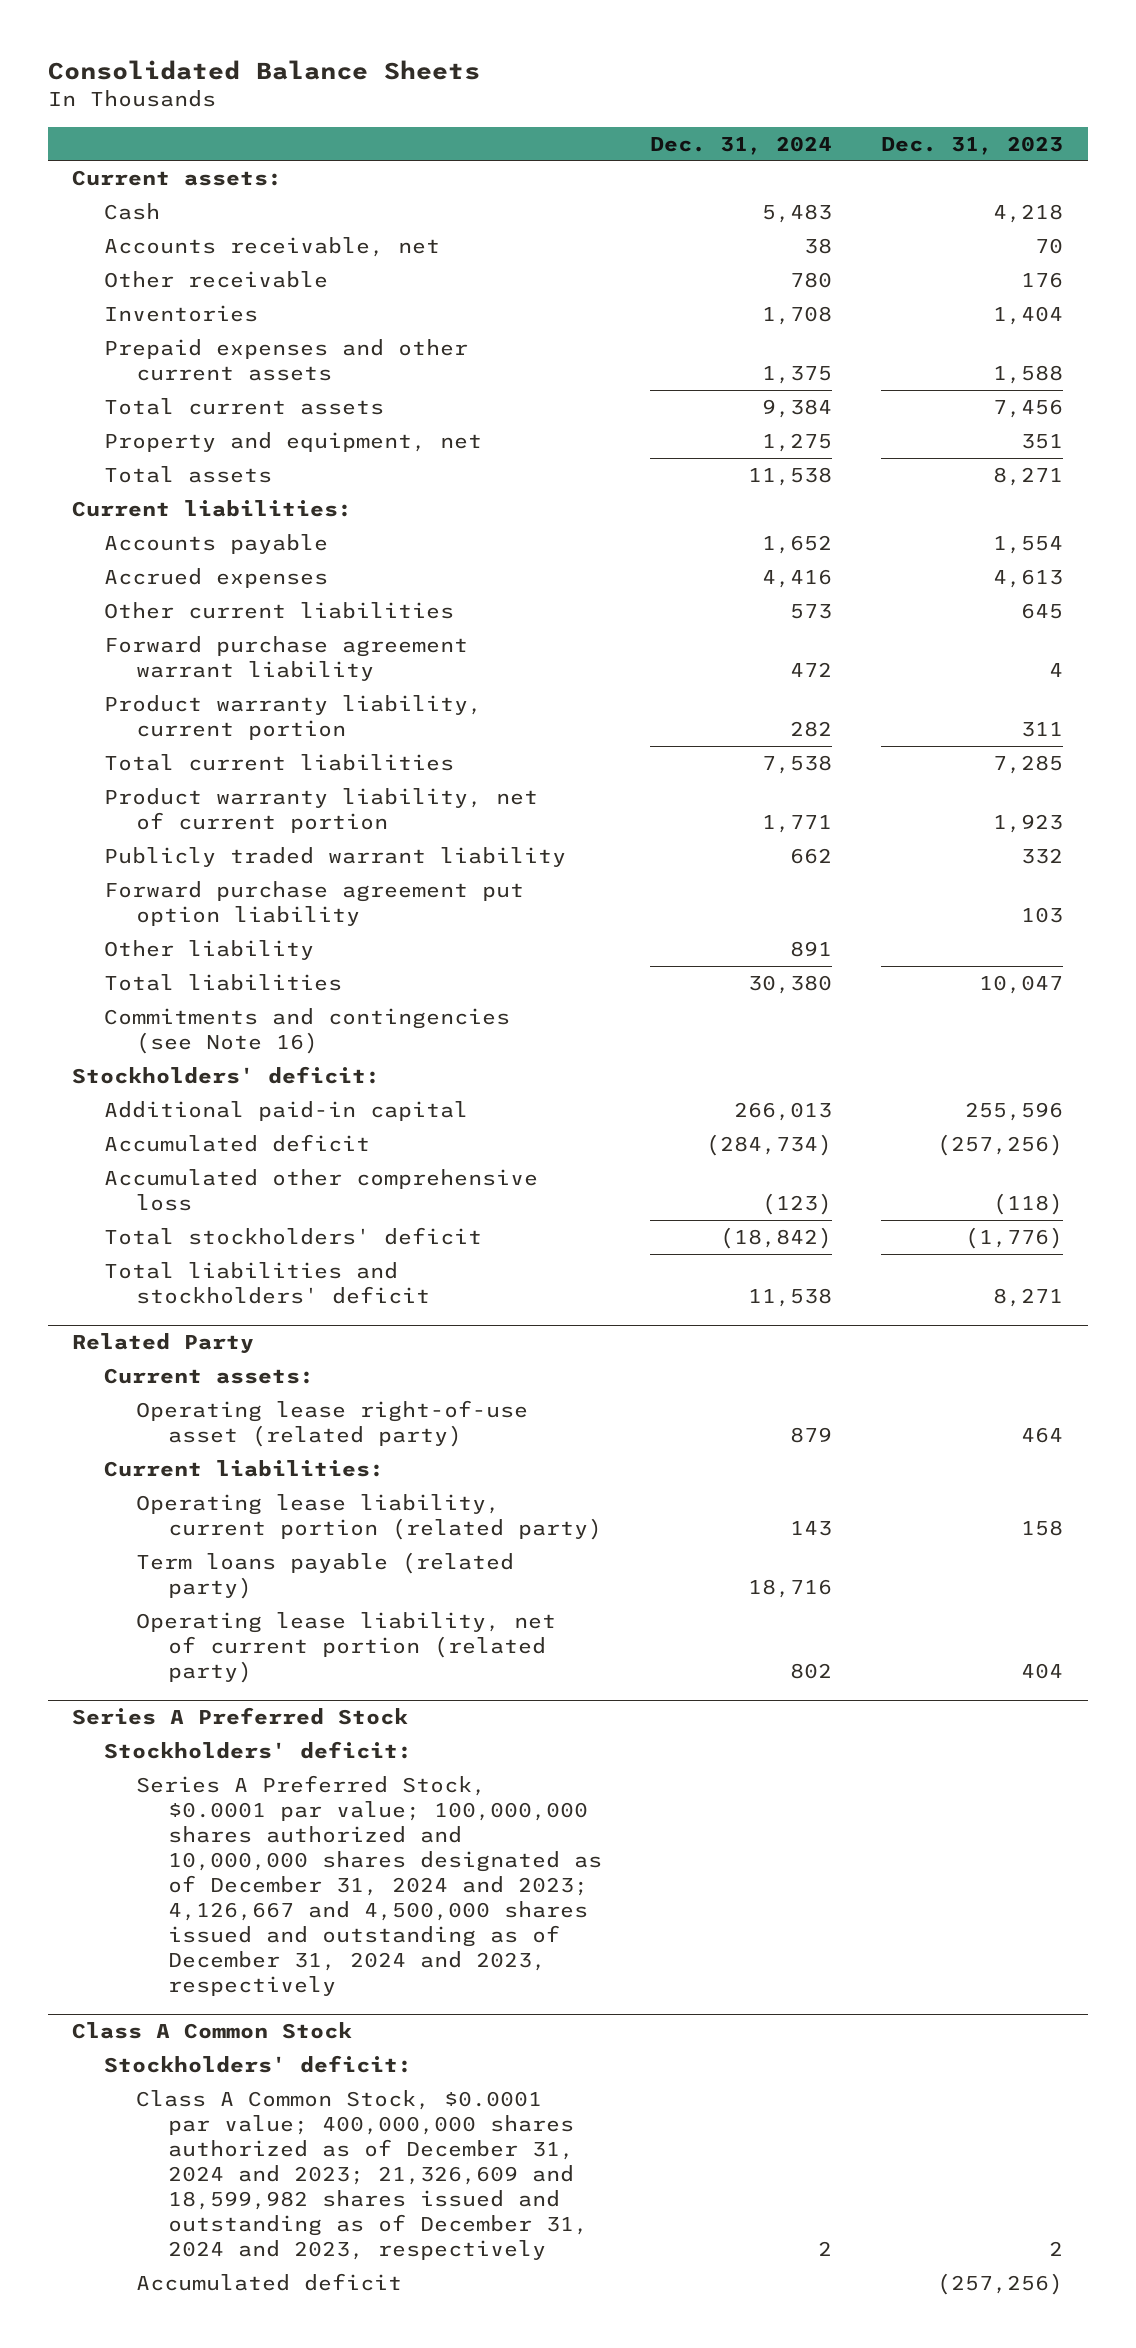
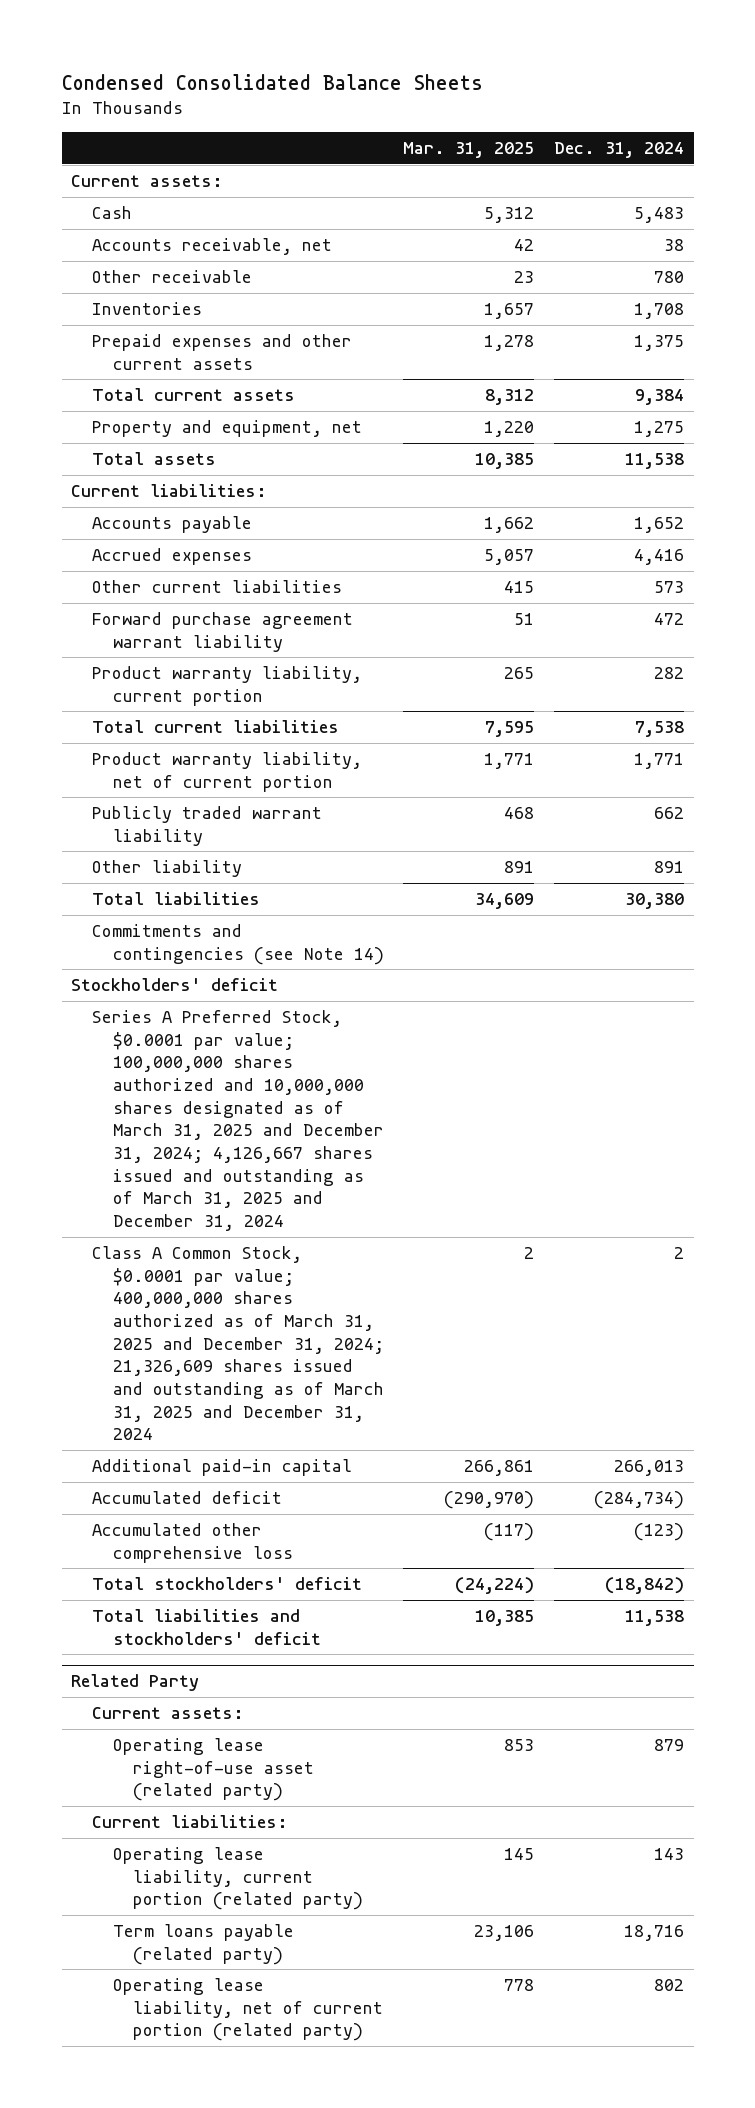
[48,60,481,81] Consolidated Balance Sheets -> [61,73,483,90] Condensed Consolidated Balance Sheets
[881,135,1064,155] Dec. 31, 2023 -> none
none -> [403,142,535,159] Mar. 31, 2025
[104,880,525,926] Forward purchase agreement put option liability -> none
[104,1007,511,1054] Commitments and contingencies (see Note 16) -> [91,924,384,965] Commitments and contingencies (see Note 14)
[72,1065,381,1084] Stockholders' deficit: -> [71,978,279,992] Stockholders' deficit
none -> [91,1010,384,1232] Series A Preferred Stock, $0.0001 par value; 100,000,000 shares authorized and 10,000,000 shares designated as of March 31, 2025 and December 31, 2024; 4,126,667 shares issued and outstanding as of March 31, 2025 and December 31, 2024
none -> [91,1246,384,1441] Class A Common Stock, $0.0001 par value; 400,000,000 shares authorized as of March 31, 2025 and December 31, 2024; 21,326,609 shares issued and outstanding as of March 31, 2025 and December 31, 2024
[72,1707,409,1726] Series A Preferred Stock -> none
[104,1740,413,1759] Stockholders' deficit: -> none
[135,1774,602,1996] Series A Preferred Stock, $0.0001 par value; 100,000,000 shares authorized and 10,000,000 shares designated as of December 31, 2024 and 2023; 4,126,667 and 4,500,000 shares issued and outstanding as of December 31, 2024 and 2023, respectively -> none
[72,2022,353,2040] Class A Common Stock -> none
[104,2054,413,2073] Stockholders' deficit: -> none
[135,2089,588,2260] Class A Common Stock, $0.0001 par value; 400,000,000 shares authorized as of December 31, 2024 and 2023; 21,326,609 and 18,599,982 shares issued and outstanding as of December 31, 2024 and 2023, respectively -> none
[135,2272,402,2291] Accumulated deficit -> none

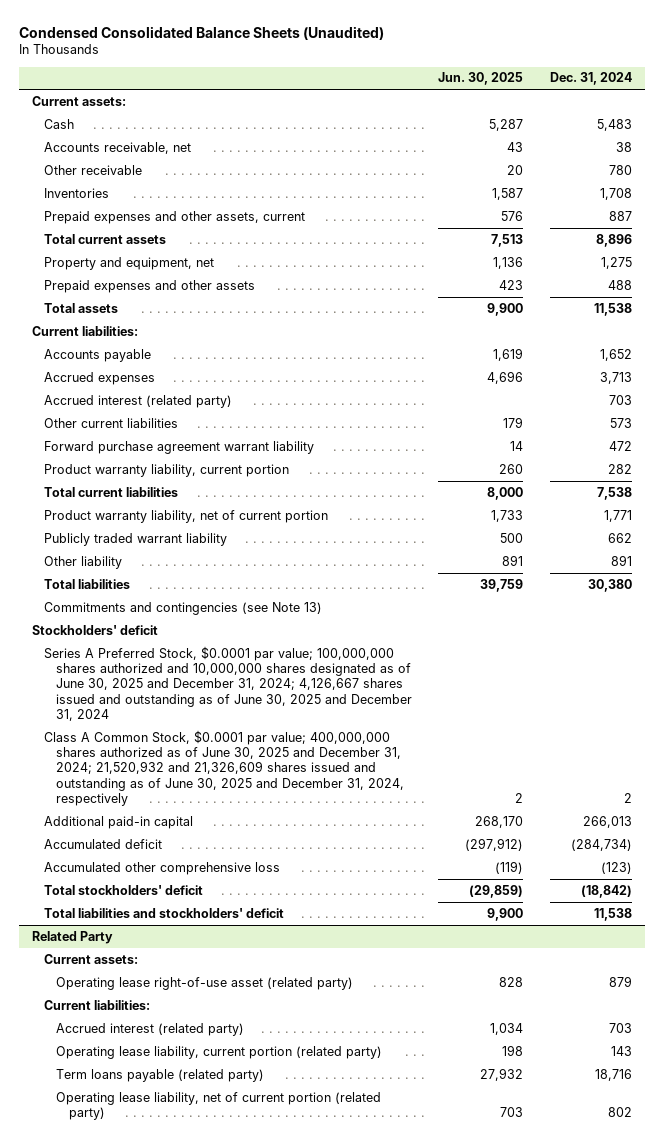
[61,73,483,90] Condensed Consolidated Balance Sheets -> [18,25,384,40] Condensed Consolidated Balance Sheets (Unaudited)
[403,142,535,159] Mar. 31, 2025 -> none
none -> [438,72,524,86] Jun. 30, 2025
[91,334,352,370] Prepaid expenses and other current assets -> [44,210,306,224] Prepaid expenses and other assets, current
[633,335,684,352] 1,375 -> [608,210,632,221] 887
[634,389,684,406] 9,384 -> [595,233,632,247] 8,896
none -> [44,279,256,293] Prepaid expenses and other assets
[633,549,684,566] 4,416 -> [599,371,632,384] 3,713
none -> [44,394,233,408] Accrued interest (related party)
[91,924,384,965] Commitments and contingencies (see Note 14) -> [44,601,323,615] Commitments and contingencies (see Note 13)
[91,1010,384,1232] Series A Preferred Stock, $0.0001 par value; 100,000,000 shares authorized and 10,000,000 shares designated as of March 31, 2025 and December 31, 2024; 4,126,667 shares issued and outstanding as of March 31, 2025 and December 31, 2024 -> [44,645,413,722] Series A Preferred Stock, $0.0001 par value; 100,000,000 shares authorized and 10,000,000 shares designated as of June 30, 2025 and December 31, 2024; 4,126,667 shares issued and outstanding as of June 30, 2025 and December 31, 2024
[91,1246,384,1441] Class A Common Stock, $0.0001 par value; 400,000,000 shares authorized as of March 31, 2025 and December 31, 2024; 21,326,609 shares issued and outstanding as of March 31, 2025 and December 31, 2024 -> [44,729,405,807] Class A Common Stock, $0.0001 par value; 400,000,000 shares authorized as of June 30, 2025 and December 31, 2024; 21,520,932 and 21,326,609 shares issued and outstanding as of June 30, 2025 and December 31, 2024, respectively
none -> [56,1022,245,1036] Accrued interest (related party)

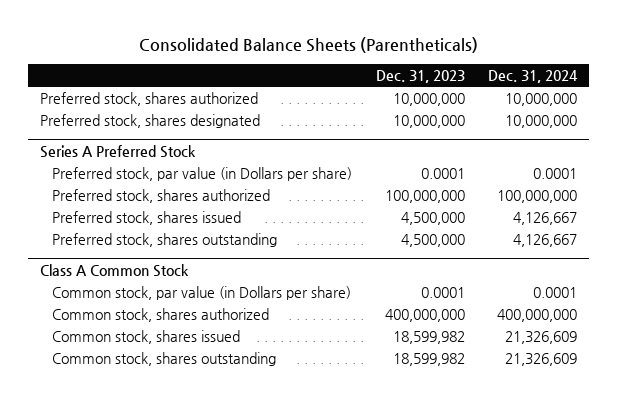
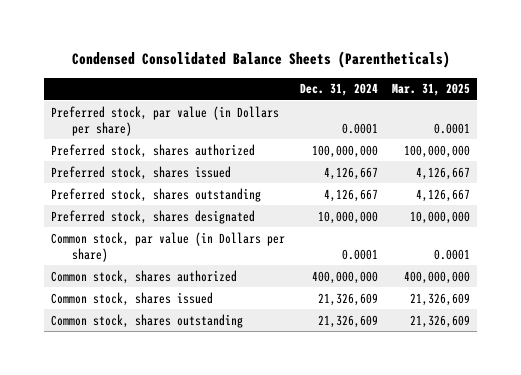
[138,37,478,54] Consolidated Balance Sheets (Parentheticals) -> [71,51,450,69] Condensed Consolidated Balance Sheets (Parentheticals)
[375,70,465,84] Dec. 31, 2023 -> none
none -> [391,83,470,97] Mar. 31, 2025
[40,91,259,106] Preferred stock, shares authorized -> none
[40,144,197,158] Series A Preferred Stock -> none
[40,263,190,277] Class A Common Stock -> none
[40,113,261,128] Preferred stock, shares designated -> [51,209,256,224] Preferred stock, shares designated

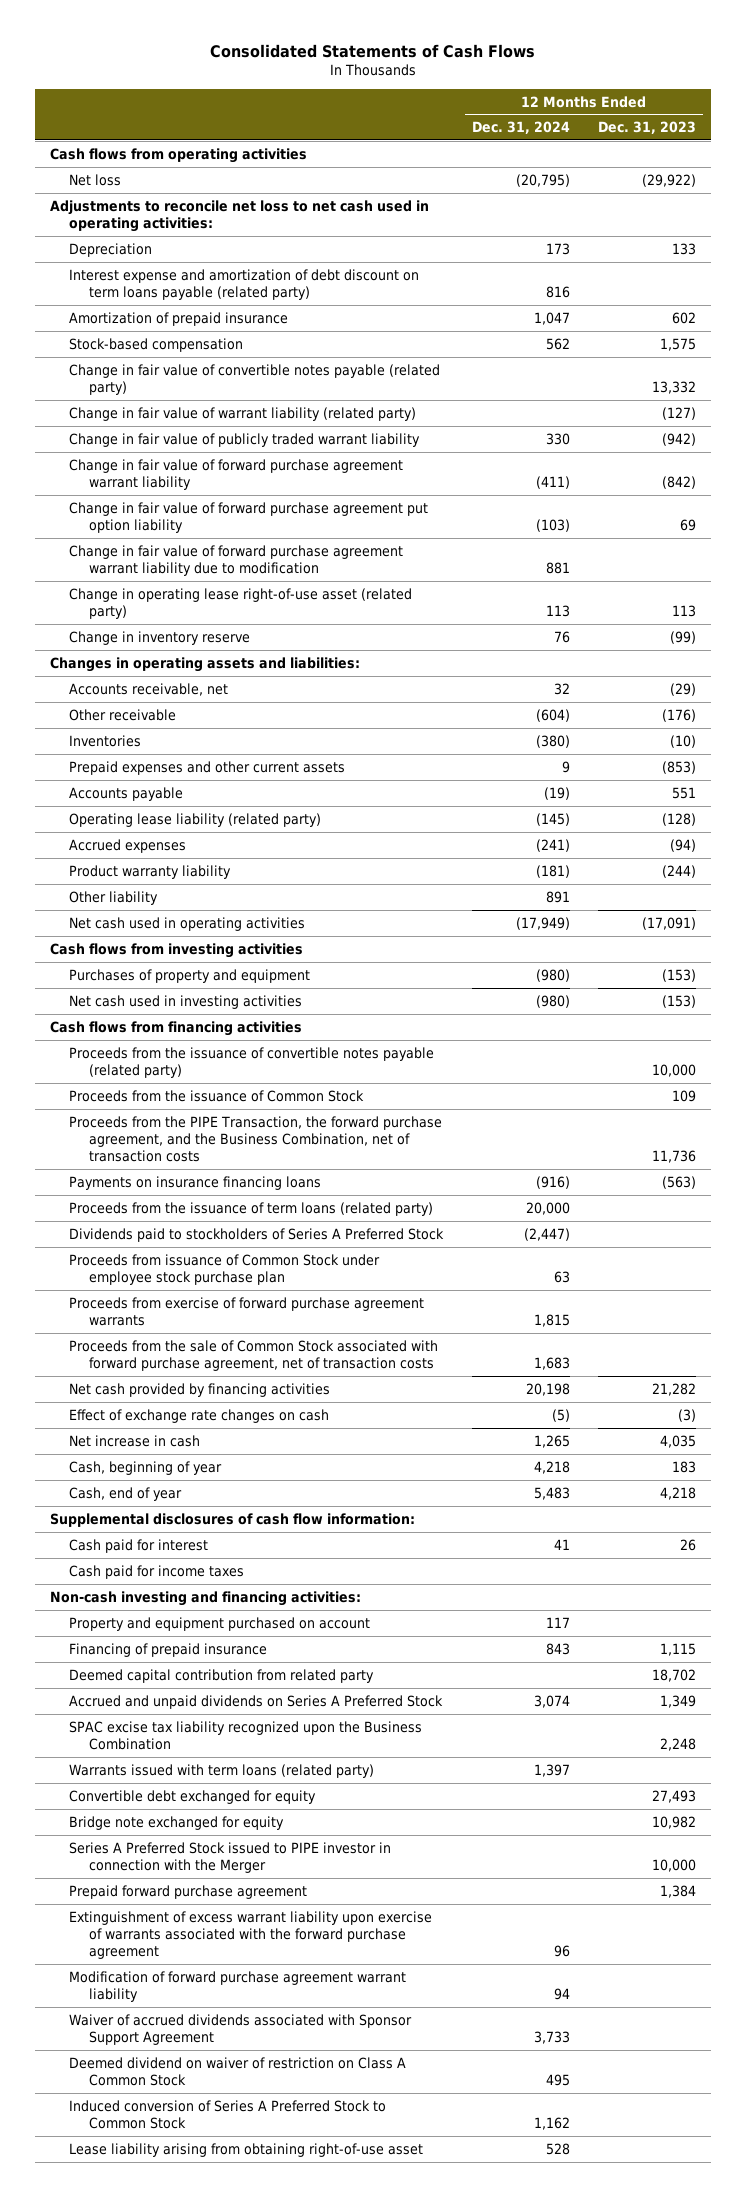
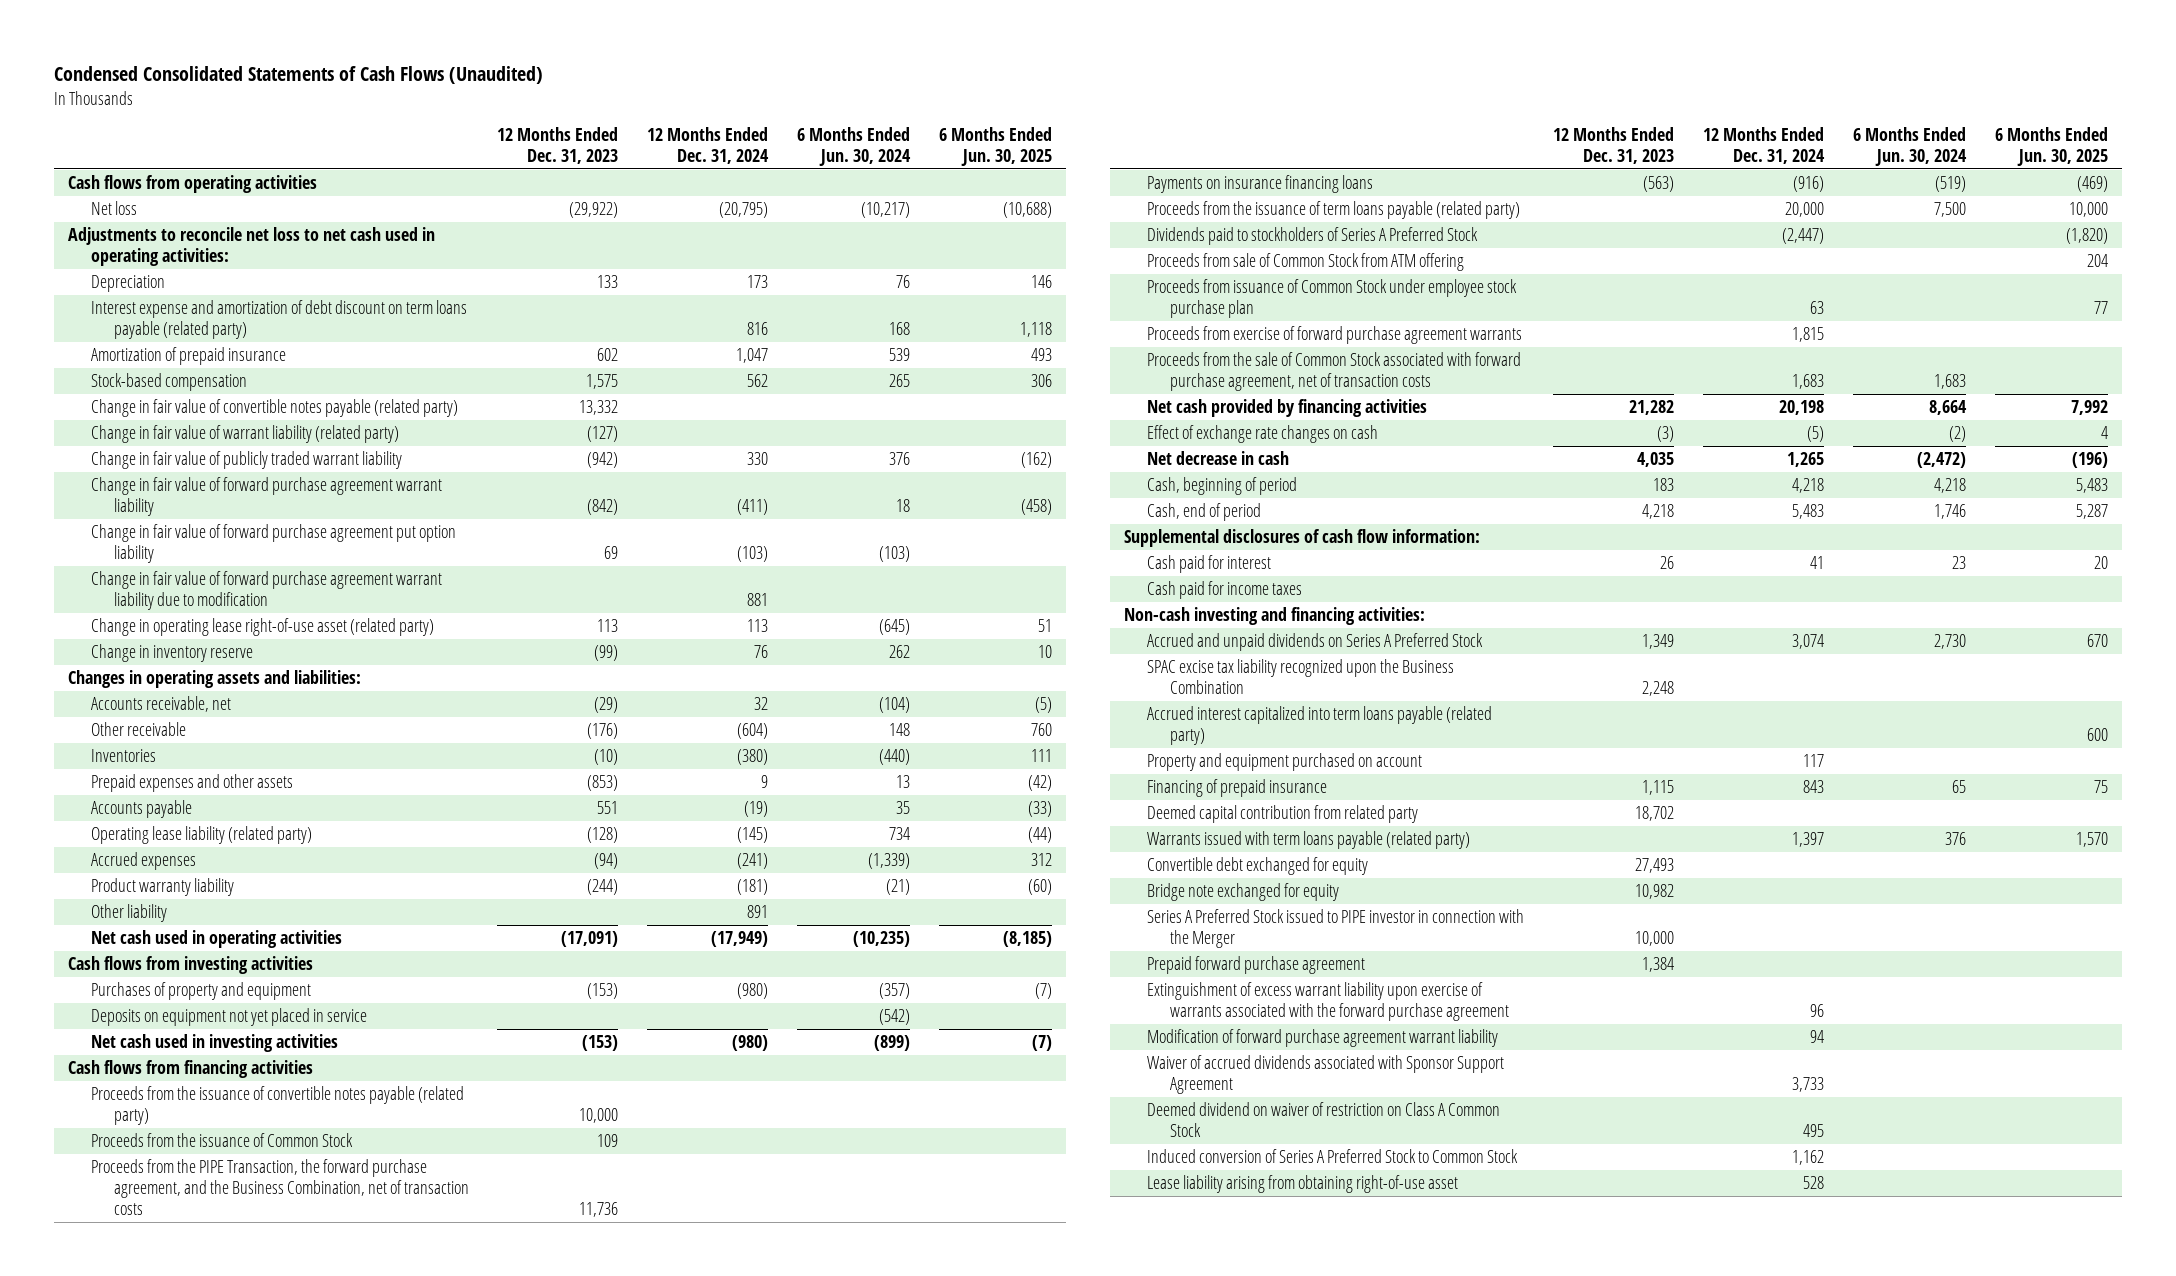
[210,43,536,58] Consolidated Statements of Cash Flows -> [53,65,543,84] Condensed Consolidated Statements of Cash Flows (Unaudited)
none -> [796,127,911,167] 6 Months Ended Jun. 30, 2024
none -> [938,127,1052,167] 6 Months Ended Jun. 30, 2025
[69,760,346,775] Prepaid expenses and other current assets -> [90,774,293,793] Prepaid expenses and other assets
none -> [90,1008,367,1027] Deposits on equipment not yet placed in service
[69,1201,434,1216] Proceeds from the issuance of term loans (related party) -> [1146,201,1520,220] Proceeds from the issuance of term loans payable (related party)
none -> [1146,253,1464,272] Proceeds from sale of Common Stock from ATM offering
[69,1434,201,1447] Net increase in cash -> [1146,451,1289,466] Net decrease in cash
[69,1460,223,1475] Cash, beginning of year -> [1146,477,1297,496] Cash, beginning of period
[69,1486,183,1501] Cash, end of year -> [1146,503,1261,522] Cash, end of period
[69,1694,444,1709] Accrued and unpaid dividends on Series A Preferred Stock -> [1146,633,1483,652] Accrued and unpaid dividends on Series A Preferred Stock
[69,1720,423,1751] SPAC excise tax liability recognized upon the Business Combination -> [1146,659,1454,695] SPAC excise tax liability recognized upon the Business Combination
none -> [1146,706,1492,746] Accrued interest capitalized into term loans payable (related party)
[69,1763,375,1778] Warrants issued with term loans (related party) -> [1146,831,1470,850] Warrants issued with term loans payable (related party)

